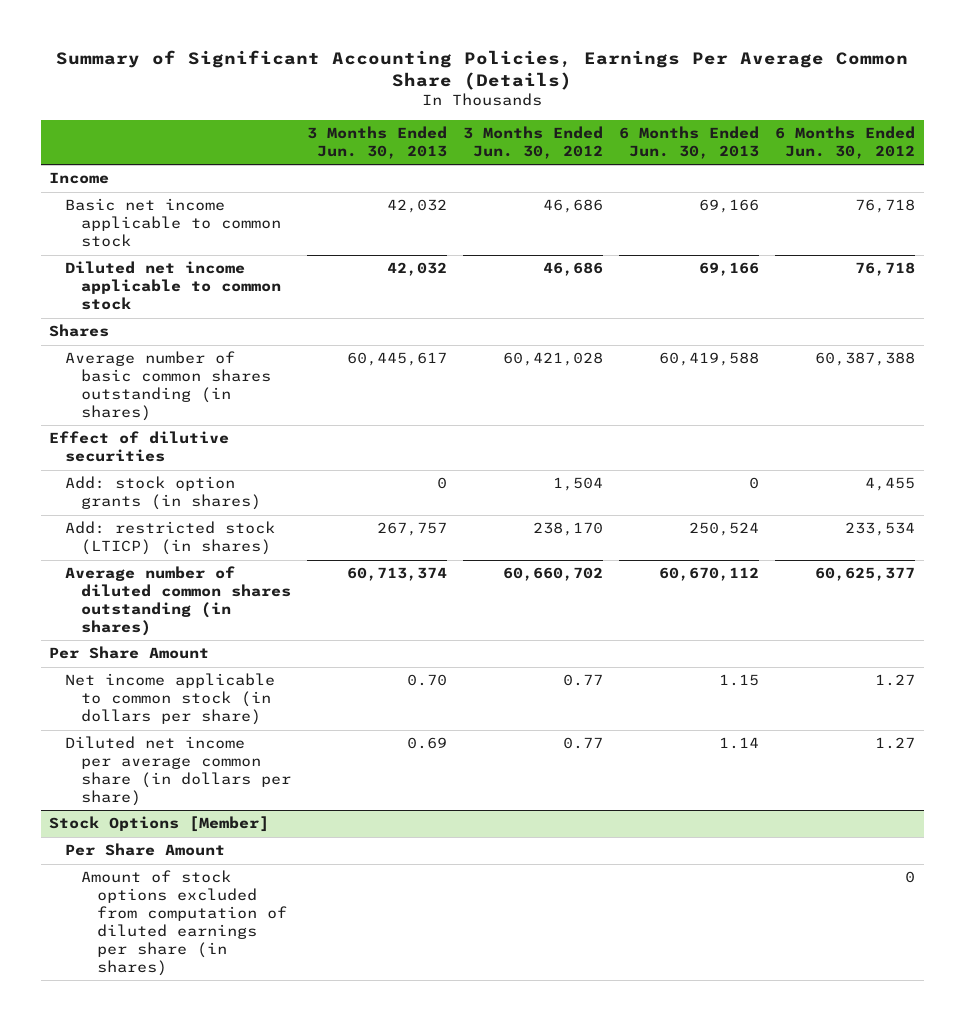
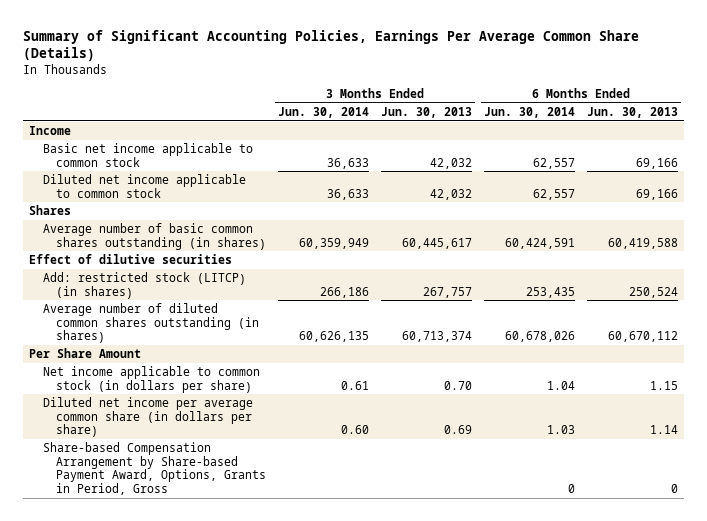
[463,125,604,159] 3 Months Ended Jun. 30, 2012 -> none
[775,125,916,159] 6 Months Ended Jun. 30, 2012 -> none
none -> [278,106,370,118] Jun. 30, 2014
none -> [484,106,576,118] Jun. 30, 2014
[65,476,261,511] Add: stock option grants (in shares) -> none
[65,521,276,556] Add: restricted stock (LTICP) (in shares) -> [42,271,246,299] Add: restricted stock (LITCP) (in shares)
[49,816,270,833] Stock Options [Member] -> none
[65,843,226,857] Per Share Amount -> none
[80,870,287,977] Amount of stock options excluded from computation of diluted earnings per share (in shares) -> none
none -> [42,441,267,496] Share-based Compensation Arrangement by Share-based Payment Award, Options, Grants in Period, Gross

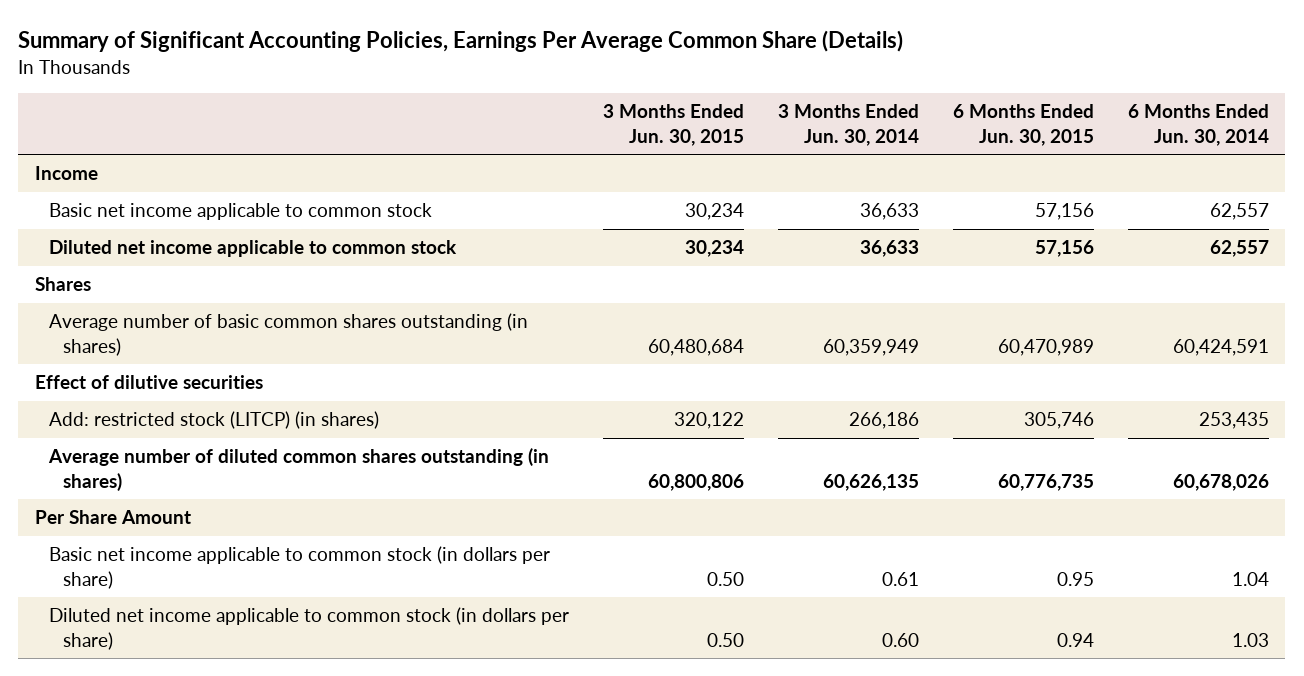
[381,106,473,118] Jun. 30, 2013 -> none
[587,106,679,118] Jun. 30, 2013 -> none
none -> [602,104,744,146] 3 Months Ended Jun. 30, 2015
none -> [952,104,1094,146] 6 Months Ended Jun. 30, 2015
[42,441,267,496] Share-based Compensation Arrangement by Share-based Payment Award, Options, Grants in Period, Gross -> none
[42,365,260,393] Net income applicable to common stock (in dollars per share) -> [49,546,551,589] Basic net income applicable to common stock (in dollars per share)
[42,396,253,438] Diluted net income per average common share (in dollars per share) -> [49,607,570,650] Diluted net income applicable to common stock (in dollars per share)

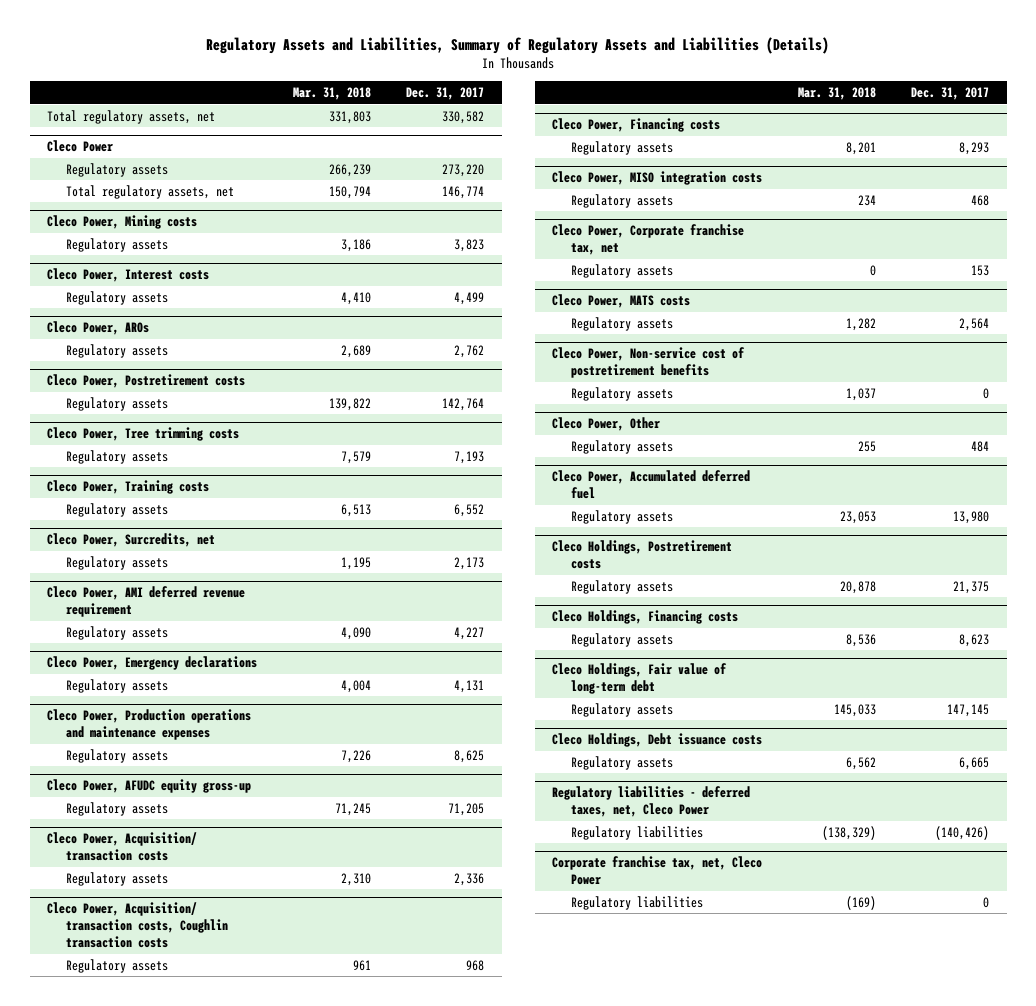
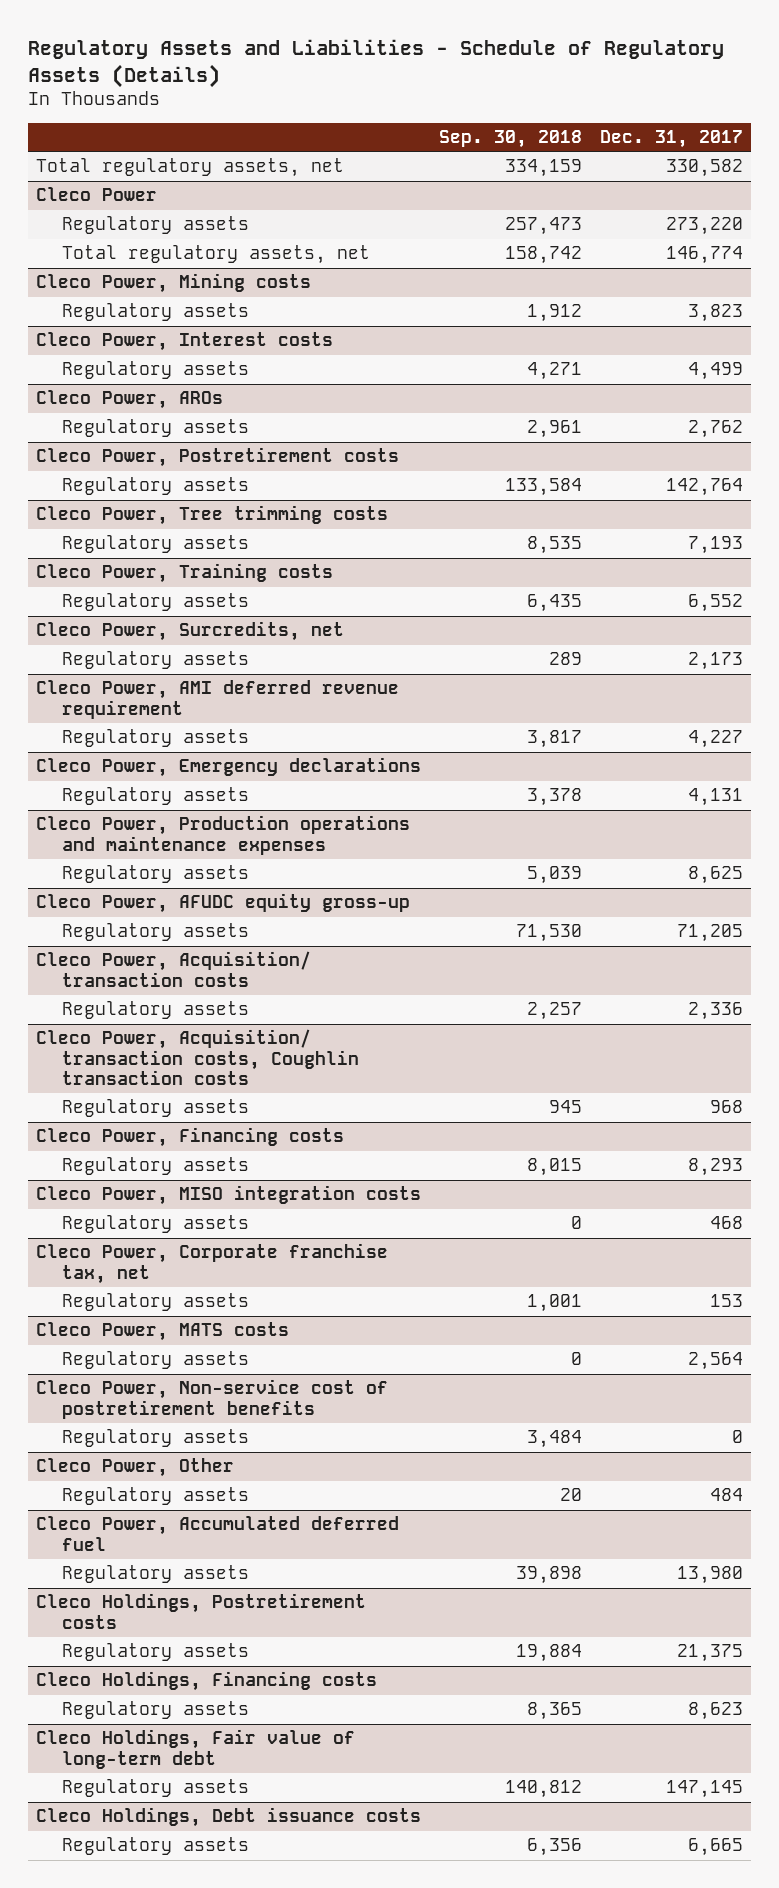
[206,37,830,55] Regulatory Assets and Liabilities, Summary of Regulatory Assets and Liabilities (Details) -> [27,38,724,88] Regulatory Assets and Liabilities - Schedule of Regulatory Assets (Details)
[292,87,371,101] Mar. 31, 2018 -> none
none -> [439,129,583,148] Sep. 30, 2018
[552,786,751,818] Regulatory liabilities - deferred taxes, net, Cleco Power -> none
[571,825,704,840] Regulatory liabilities -> none
[552,856,763,886] Corporate franchise tax, net, Cleco Power -> none
[571,895,704,910] Regulatory liabilities -> none

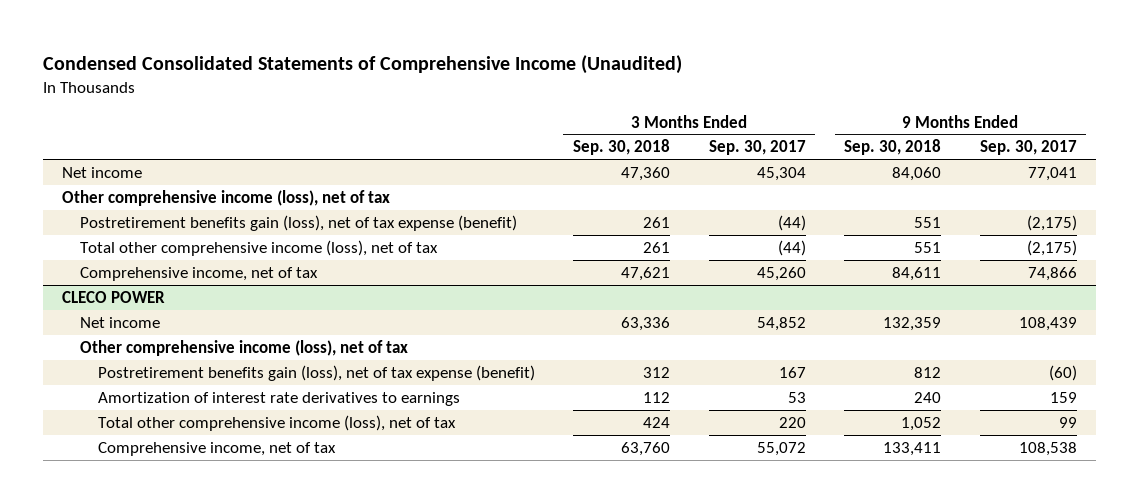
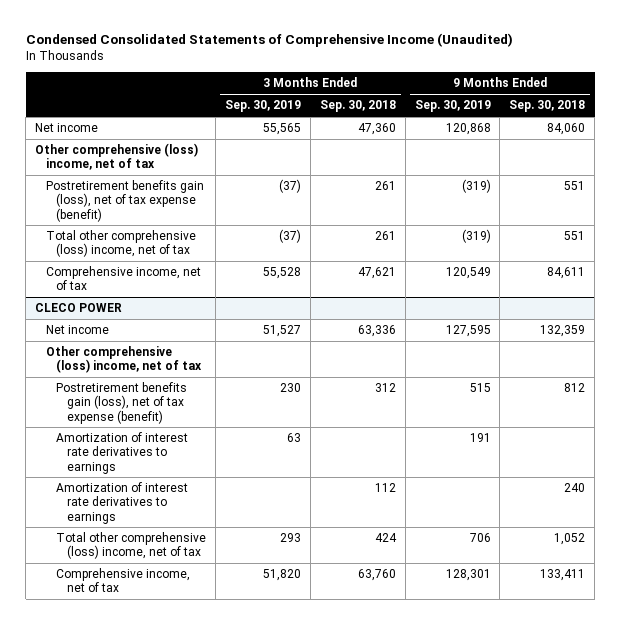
[708,140,806,156] Sep. 30, 2017 -> none
[979,140,1077,156] Sep. 30, 2017 -> none
none -> [225,100,302,113] Sep. 30, 2019
none -> [414,100,491,113] Sep. 30, 2019
[62,189,391,206] Other comprehensive income (loss), net of tax -> [35,143,199,171] Other comprehensive (loss) income, net of tax
[79,239,438,256] Total other comprehensive income (loss), net of tax -> [45,230,196,258] Total other comprehensive (loss) income, net of tax
[79,339,408,356] Other comprehensive income (loss), net of tax -> [45,346,203,374] Other comprehensive (loss) income, net of tax
none -> [56,432,189,474] Amortization of interest rate derivatives to earnings
[97,414,456,431] Total other comprehensive income (loss), net of tax -> [56,532,207,560] Total other comprehensive (loss) income, net of tax

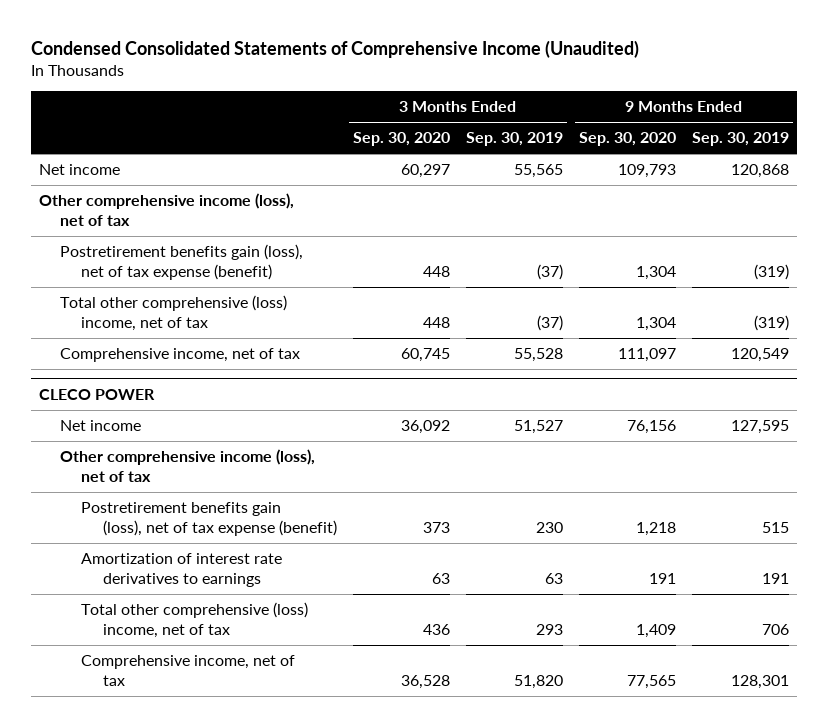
[319,100,396,113] Sep. 30, 2018 -> none
[509,100,586,113] Sep. 30, 2018 -> none
none -> [352,132,450,147] Sep. 30, 2020
none -> [578,132,676,147] Sep. 30, 2020
[35,143,199,171] Other comprehensive (loss) income, net of tax -> [39,193,295,226] Other comprehensive income (loss), net of tax
[45,346,203,374] Other comprehensive (loss) income, net of tax -> [60,449,316,482] Other comprehensive income (loss), net of tax
[56,482,189,524] Amortization of interest rate derivatives to earnings -> none

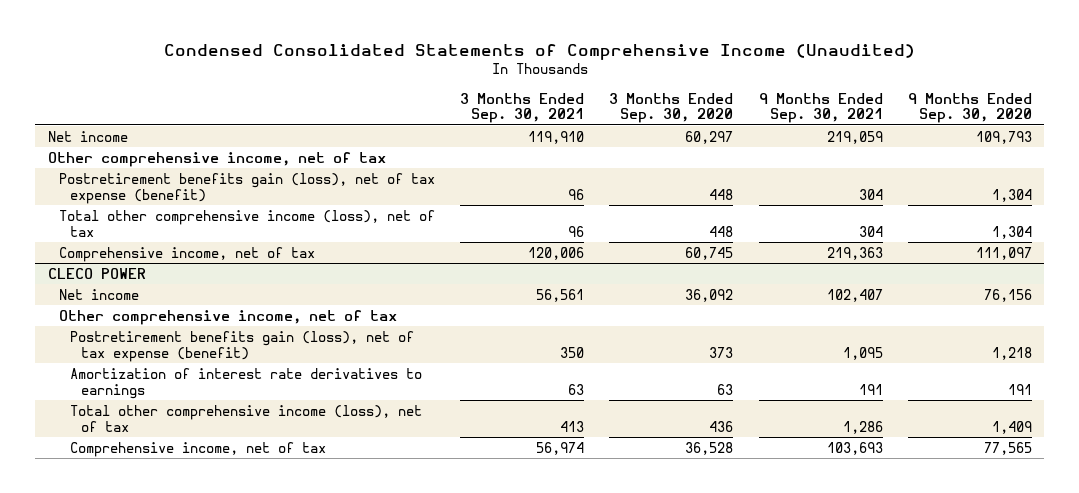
[465,132,563,147] Sep. 30, 2019 -> none
[691,132,789,147] Sep. 30, 2019 -> none
none -> [460,92,585,124] 3 Months Ended Sep. 30, 2021
none -> [758,92,883,124] 9 Months Ended Sep. 30, 2021
[39,193,295,226] Other comprehensive income (loss), net of tax -> [47,151,386,167] Other comprehensive income, net of tax
[60,295,288,331] Total other comprehensive (loss) income, net of tax -> [58,209,435,237] Total other comprehensive income (loss), net of tax
[60,449,316,482] Other comprehensive income (loss), net of tax -> [58,309,397,325] Other comprehensive income, net of tax
[81,602,309,638] Total other comprehensive (loss) income, net of tax -> [69,404,422,432] Total other comprehensive income (loss), net of tax

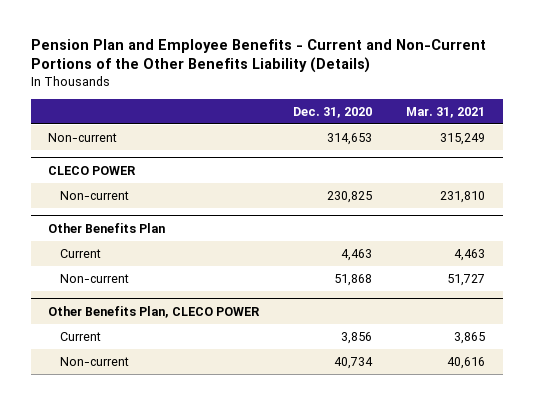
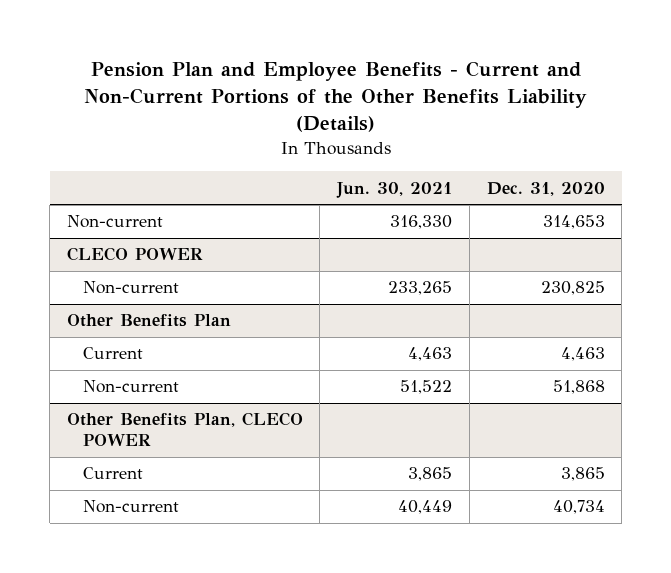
[406,106,486,118] Mar. 31, 2021 -> none
none -> [336,181,453,198] Jun. 30, 2021
[341,332,373,345] 3,856 -> [560,467,605,482] 3,865

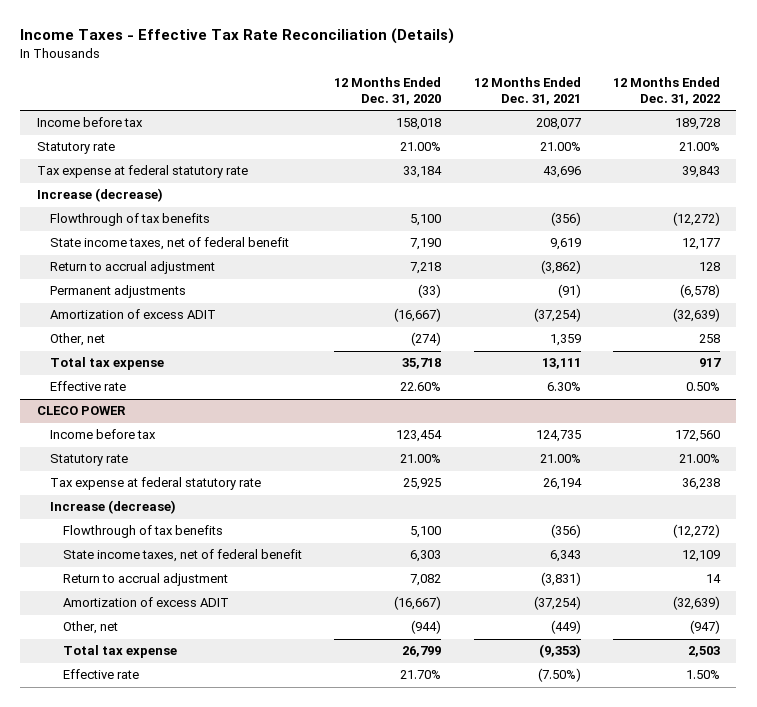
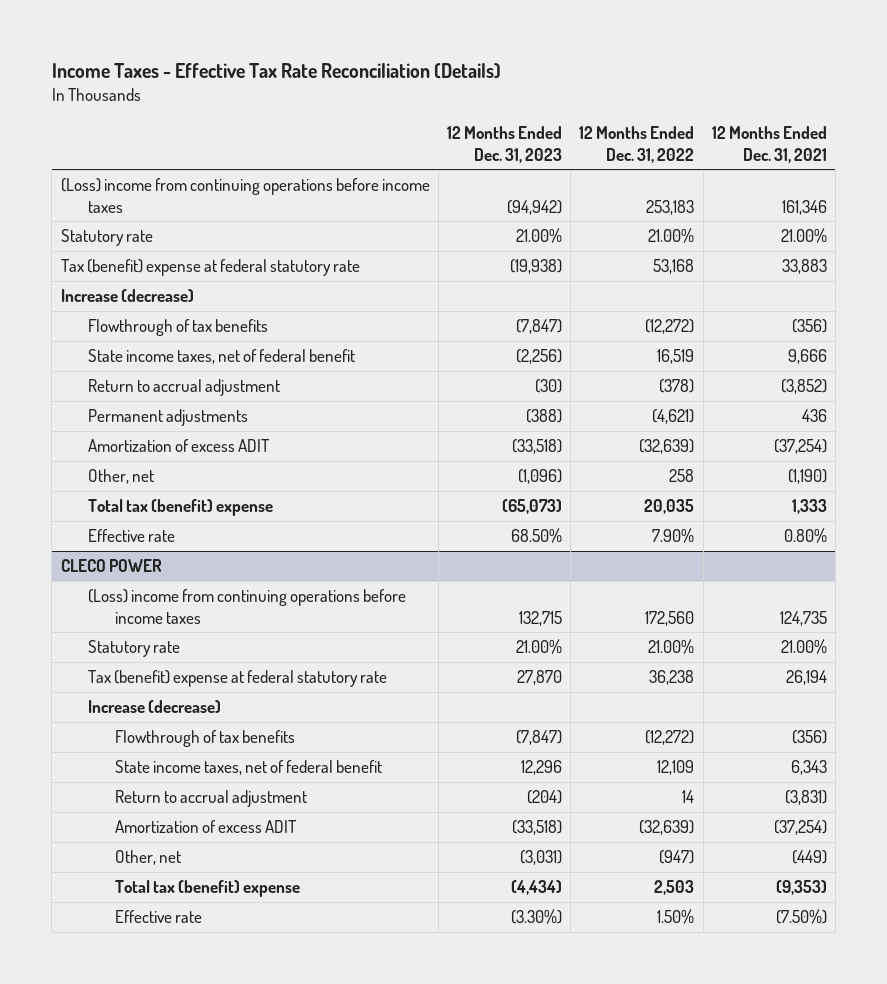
[334,76,442,106] 12 Months Ended Dec. 31, 2020 -> none
none -> [446,126,562,163] 12 Months Ended Dec. 31, 2023
[36,117,143,128] Income before tax -> [60,177,430,213] (Loss) income from continuing operations before income taxes
[535,118,581,131] 208,077 -> [781,199,827,215] 161,346
[675,118,721,131] 189,728 -> [646,199,695,215] 253,183
[36,165,248,179] Tax expense at federal statutory rate -> [60,258,360,276] Tax (benefit) expense at federal statutory rate
[542,166,581,179] 43,696 -> [781,258,827,274] 33,883
[682,166,721,179] 39,843 -> [653,258,695,274] 53,168
[549,238,581,251] 9,619 -> [787,348,827,364] 9,666
[682,238,721,251] 12,177 -> [657,348,695,364] 16,519
[540,260,581,275] (3,862) -> [780,378,827,394] (3,852)
[699,262,721,272] 128 -> [659,378,695,393] (378)
[557,284,581,299] (91) -> [801,408,827,422] 436
[680,284,721,299] (6,578) -> [652,408,695,424] (4,621)
[549,334,581,347] 1,359 -> [787,468,827,484] (1,190)
[49,357,164,371] Total tax expense -> [87,498,273,516] Total tax (benefit) expense
[541,358,581,370] 13,111 -> [791,498,827,514] 1,333
[699,358,722,368] 917 -> [644,498,695,514] 20,035
[546,382,581,392] 6.30% -> [783,527,827,543] 0.80%
[686,382,721,392] 0.50% -> [652,527,695,543] 7.90%
[49,429,156,440] Income before tax -> [87,588,406,624] (Loss) income from continuing operations before income taxes
[49,477,261,491] Tax expense at federal statutory rate -> [87,669,387,687] Tax (benefit) expense at federal statutory rate
[63,645,178,659] Total tax expense -> [114,879,300,897] Total tax (benefit) expense

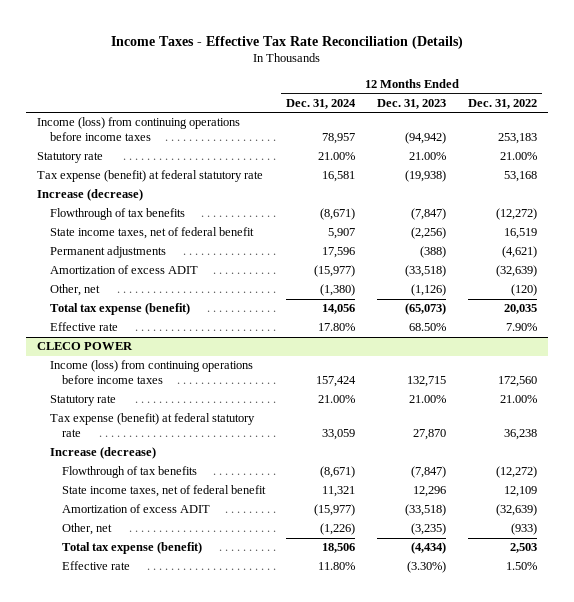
[711,126,827,163] 12 Months Ended Dec. 31, 2021 -> none
none -> [286,98,357,109] Dec. 31, 2024
[60,177,430,213] (Loss) income from continuing operations before income taxes -> [37,117,241,142] Income (loss) from continuing operations before income taxes
[60,258,360,276] Tax (benefit) expense at federal statutory rate -> [37,170,264,183] Tax expense (benefit) at federal statutory rate
[87,378,280,396] Return to accrual adjustment -> none
[517,468,562,484] (1,096) -> [411,284,447,297] (1,126)
[669,468,695,482] 258 -> [510,284,537,297] (120)
[87,498,273,516] Total tax (benefit) expense -> [49,303,190,316] Total tax expense (benefit)
[87,588,406,624] (Loss) income from continuing operations before income taxes -> [49,360,253,385] Income (loss) from continuing operations before income taxes
[87,669,387,687] Tax (benefit) expense at federal statutory rate -> [49,413,255,438] Tax expense (benefit) at federal statutory rate
[114,789,307,807] Return to accrual adjustment -> none
[519,849,562,865] (3,031) -> [411,523,447,536] (3,235)
[659,849,695,864] (947) -> [510,523,537,536] (933)
[114,879,300,897] Total tax (benefit) expense -> [61,542,202,555] Total tax expense (benefit)

